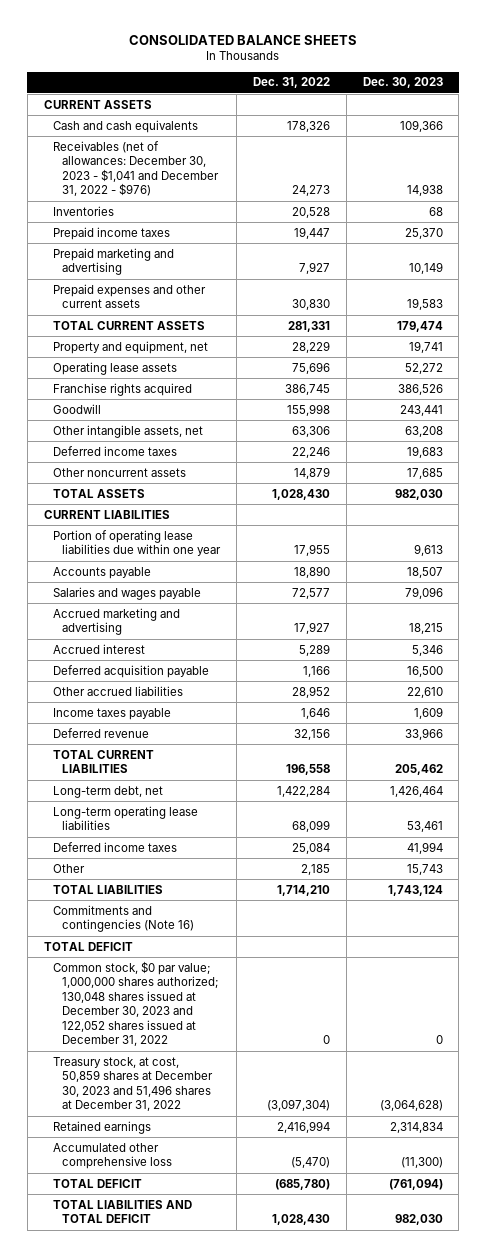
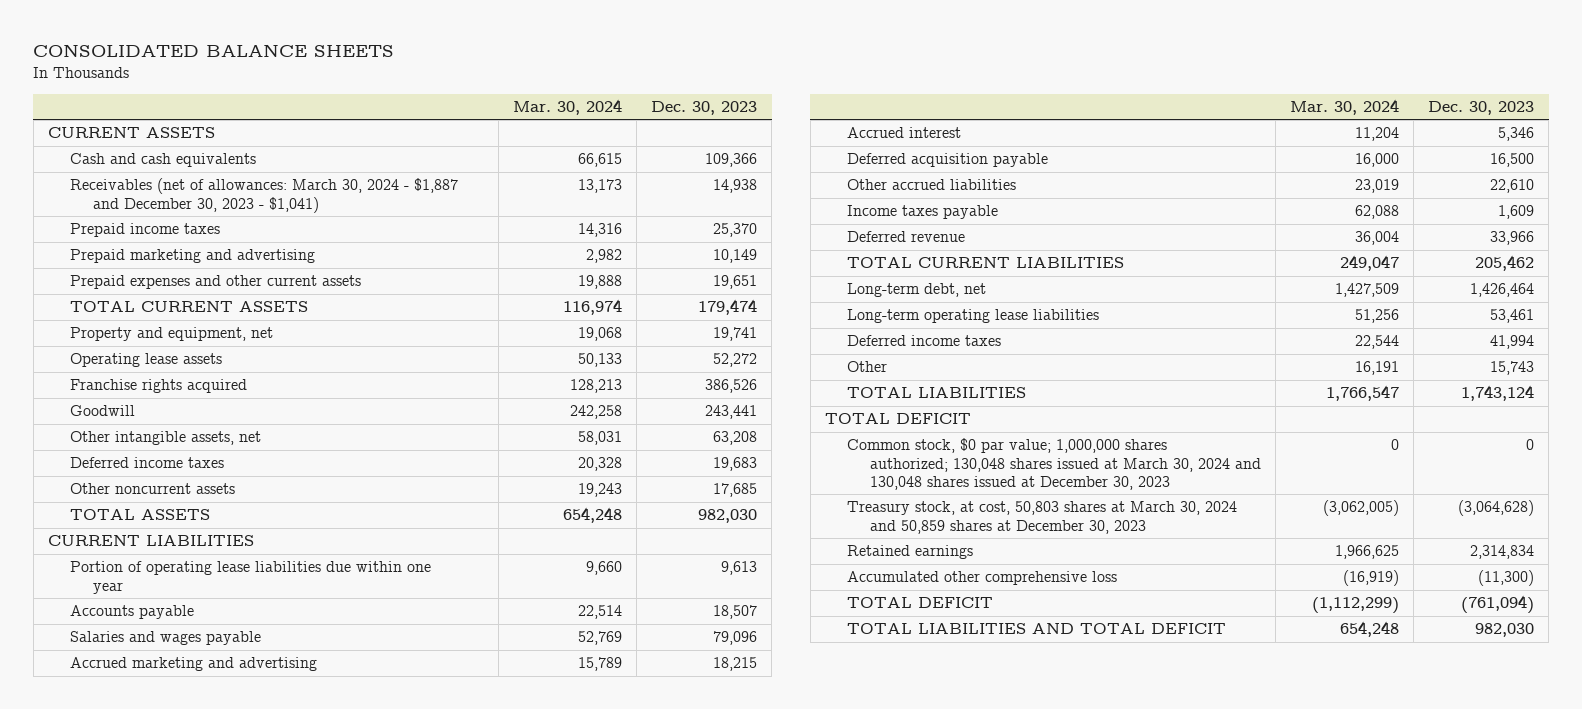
[252,77,330,89] Dec. 31, 2022 -> none
none -> [512,98,622,115] Mar. 30, 2024
[52,205,114,216] Inventories -> none
[52,140,220,197] Receivables (net of allowances: December 30, 2023 - $1,041 and December 31, 2022 - $976) -> [70,178,459,213] Receivables (net of allowances: March 30, 2024 - $1,887 and December 30, 2023 - $1,041)
[406,298,443,311] 19,583 -> [713,275,758,290] 19,651
[52,904,195,933] Commitments and contingencies (Note 16) -> none
[52,960,219,1047] Common stock, $0 par value; 1,000,000 shares authorized; 130,048 shares issued at December 30, 2023 and 122,052 shares issued at December 31, 2022 -> [847,438,1261,490] Common stock, $0 par value; 1,000,000 shares authorized; 130,048 shares issued at March 30, 2024 and 130,048 shares issued at December 30, 2023
[52,1056,214,1112] Treasury stock, at cost, 50,859 shares at December 30, 2023 and 51,496 shares at December 31, 2022 -> [847,501,1238,534] Treasury stock, at cost, 50,803 shares at March 30, 2024 and 50,859 shares at December 30, 2023

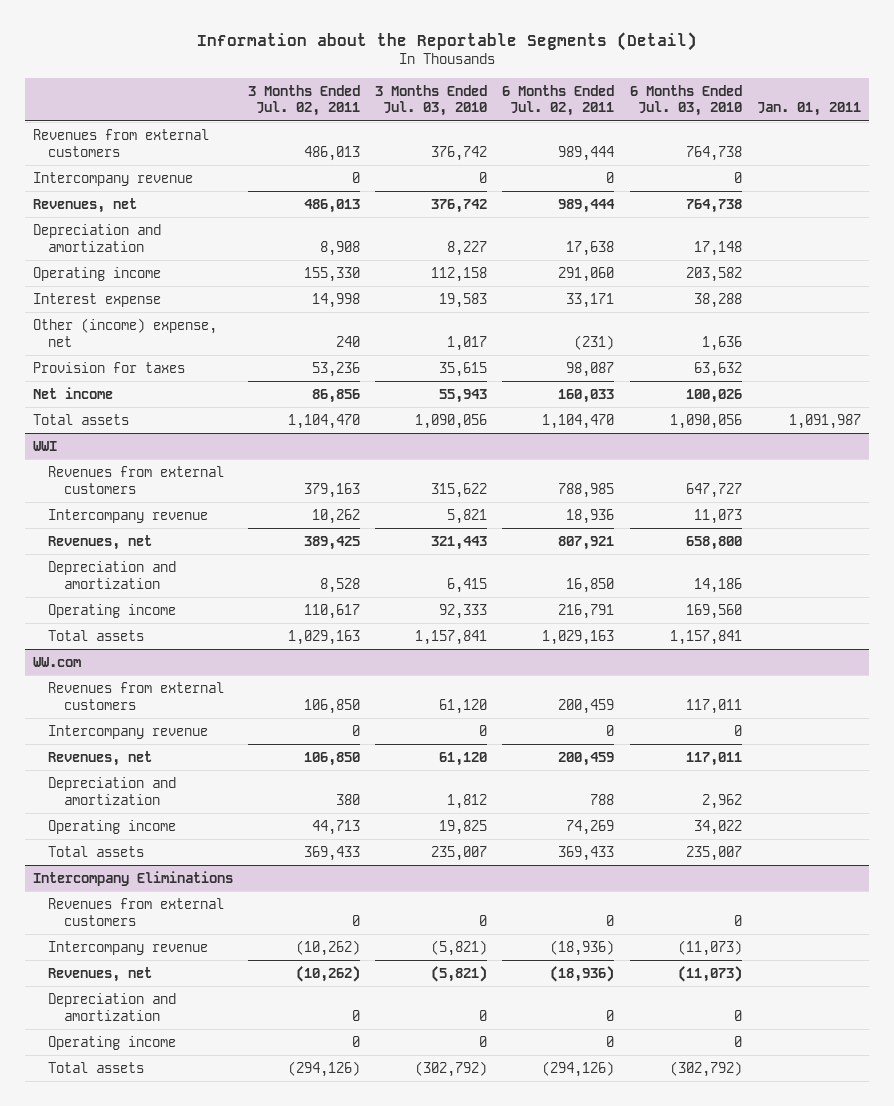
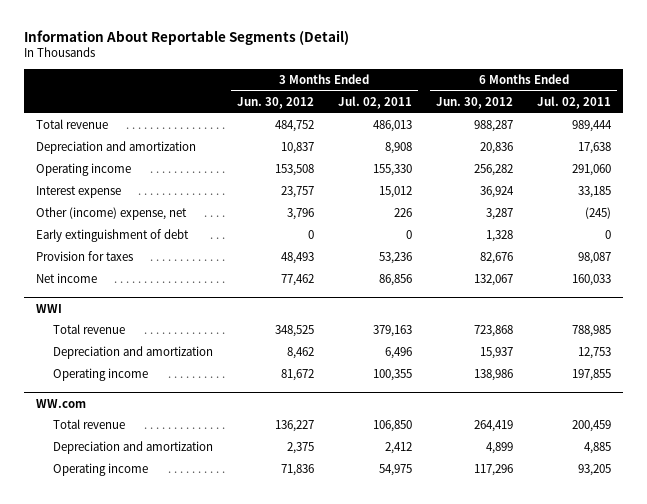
[196,31,697,51] Information about the Reportable Segments (Detail) -> [23,29,349,45] Information About Reportable Segments (Detail)
[375,84,488,117] 3 Months Ended Jul. 03, 2010 -> none
[629,84,742,117] 6 Months Ended Jul. 03, 2010 -> none
[756,102,861,117] Jan. 01, 2011 -> none
none -> [236,97,314,110] Jun. 30, 2012
none -> [435,97,513,110] Jun. 30, 2012
[32,128,209,157] Revenues from external customers -> none
[32,171,193,186] Intercompany revenue -> none
[32,197,137,213] Revenues, net -> [35,119,108,130] Total revenue
[311,292,360,308] 14,998 -> [378,186,412,199] 15,012
[566,292,615,308] 33,171 -> [578,186,612,199] 33,185
[335,335,360,347] 240 -> [393,208,412,218] 226
[574,334,615,350] (231) -> [585,207,612,220] (245)
none -> [35,229,189,243] Early extinguishment of debt
[32,413,129,425] Total assets -> none
[48,508,209,523] Intercompany revenue -> none
[48,534,153,550] Revenues, net -> none
[48,629,145,641] Total assets -> none
[48,465,225,494] Revenues from external customers -> [52,324,125,335] Total revenue
[319,577,360,593] 8,528 -> [384,347,412,360] 6,496
[566,577,615,593] 16,850 -> [578,347,612,360] 12,753
[303,603,360,619] 110,617 -> [372,369,412,382] 100,355
[558,603,615,619] 216,791 -> [572,369,612,382] 197,855
[48,681,225,710] Revenues from external customers -> none
[48,724,209,739] Intercompany revenue -> none
[48,845,145,857] Total assets -> none
[32,870,233,886] Intercompany Eliminations -> none
[48,897,225,926] Revenues from external customers -> none
[48,940,209,955] Intercompany revenue -> none
[48,966,153,982] Revenues, net -> none
[48,992,177,1021] Depreciation and amortization -> none
[48,1035,177,1050] Operating income -> none
[48,1061,145,1073] Total assets -> none
[48,750,153,766] Revenues, net -> [52,419,125,430] Total revenue
[335,793,360,805] 380 -> [384,442,412,455] 2,412
[590,793,615,805] 788 -> [584,442,612,455] 4,885
[311,819,360,835] 44,713 -> [378,464,412,477] 54,975
[566,819,615,835] 74,269 -> [578,464,612,477] 93,205

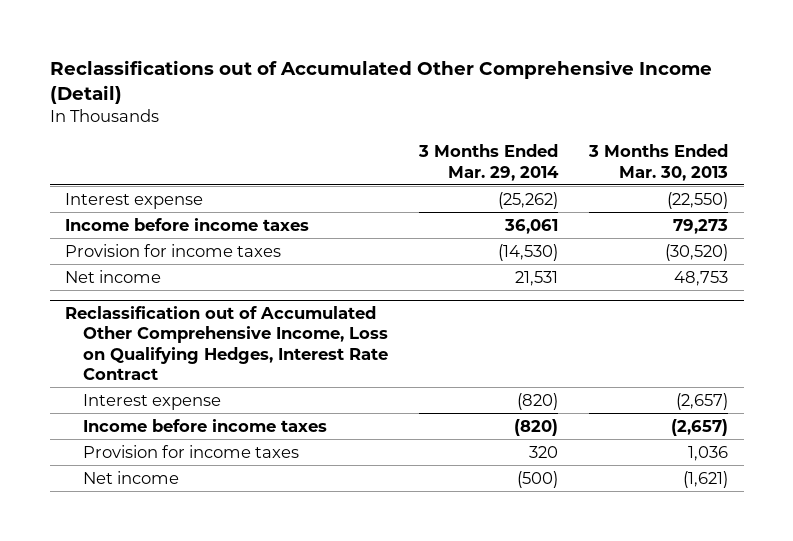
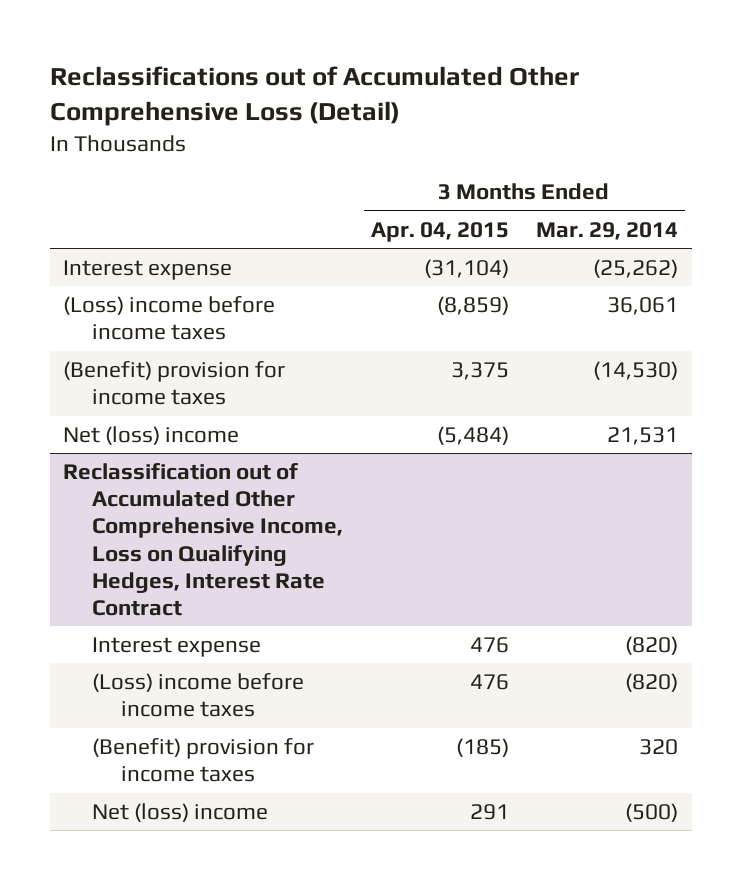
[49,59,712,105] Reclassifications out of Accumulated Other Comprehensive Income (Detail) -> [49,65,579,127] Reclassifications out of Accumulated Other Comprehensive Loss (Detail)
[588,144,729,181] 3 Months Ended Mar. 30, 2013 -> none
none -> [370,221,509,242] Apr. 04, 2015
[65,217,310,231] Income before income taxes -> [63,296,276,341] (Loss) income before income taxes
[65,243,282,257] Provision for income taxes -> [63,361,286,406] (Benefit) provision for income taxes
[65,269,162,283] Net income -> [63,426,240,446] Net (loss) income
[83,418,328,432] Income before income taxes -> [92,673,305,718] (Loss) income before income taxes
[83,444,300,458] Provision for income taxes -> [92,738,315,783] (Benefit) provision for income taxes
[83,470,180,484] Net income -> [92,803,269,823] Net (loss) income

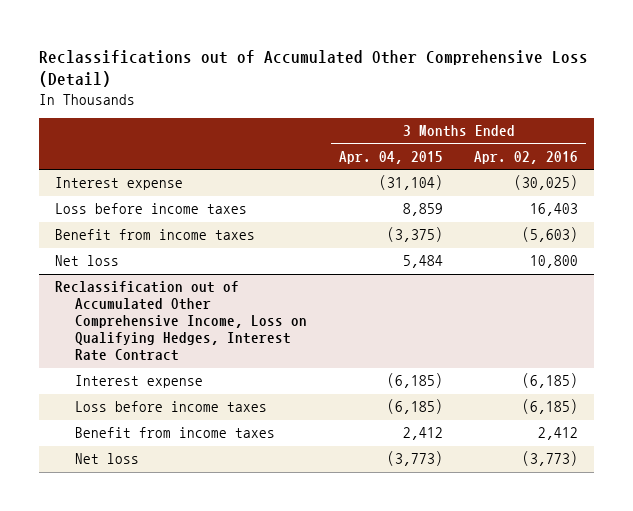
[536,221,679,240] Mar. 29, 2014 -> none
none -> [474,151,579,165] Apr. 02, 2016
[63,296,276,341] (Loss) income before income taxes -> [54,203,247,215] Loss before income taxes
[436,296,509,316] (8,859) -> [402,203,443,217] 8,859
[63,361,286,406] (Benefit) provision for income taxes -> [54,229,255,241] Benefit from income taxes
[450,362,509,381] 3,375 -> [386,227,443,243] (3,375)
[63,426,240,446] Net (loss) income -> [54,255,119,267] Net loss
[436,426,509,446] (5,484) -> [402,255,443,269] 5,484
[469,637,509,654] 476 -> [386,373,443,389] (6,185)
[92,673,305,718] (Loss) income before income taxes -> [75,401,268,413] Loss before income taxes
[469,674,509,691] 476 -> [386,399,443,415] (6,185)
[92,738,315,783] (Benefit) provision for income taxes -> [75,427,276,439] Benefit from income taxes
[455,738,509,758] (185) -> [402,427,443,441] 2,412
[92,803,269,823] Net (loss) income -> [75,453,140,465] Net loss
[469,804,509,821] 291 -> [386,451,443,467] (3,773)

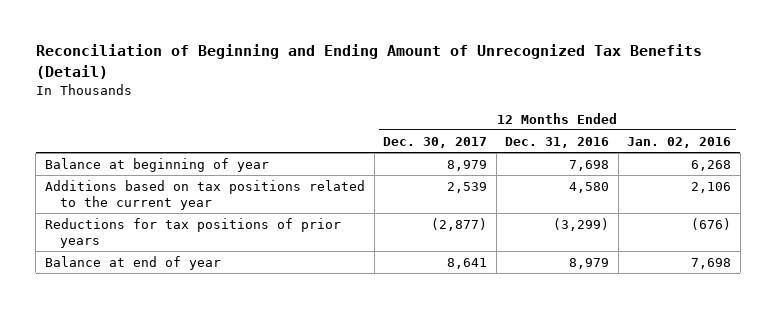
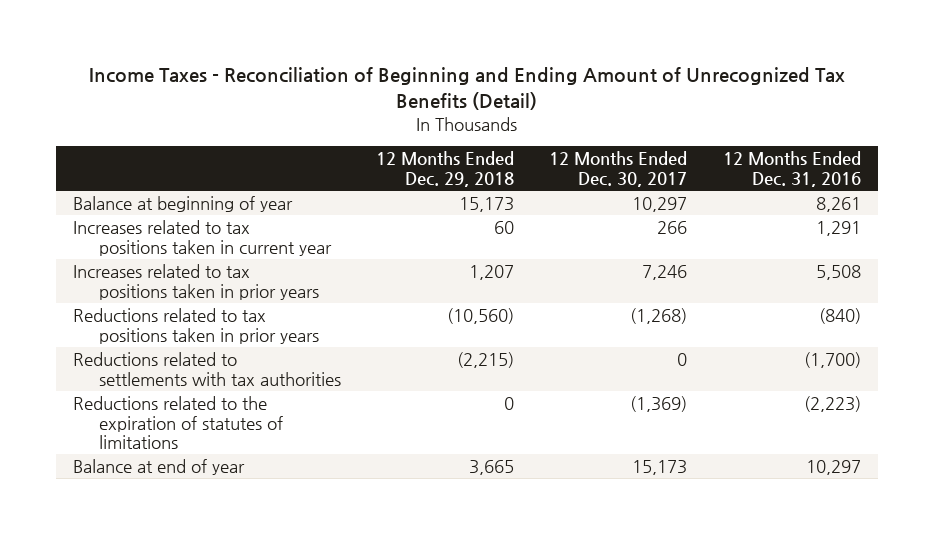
[35,44,702,79] Reconciliation of Beginning and Ending Amount of Unrecognized Tax Benefits (Detail) -> [88,67,845,111] Income Taxes - Reconciliation of Beginning and Ending Amount of Unrecognized Tax Benefits (Detail)
[627,136,732,148] Jan. 02, 2016 -> none
none -> [376,151,515,187] 12 Months Ended Dec. 29, 2018
[447,159,488,171] 8,979 -> [632,197,688,213] 10,297
[569,159,610,171] 7,698 -> [815,197,861,213] 8,261
[45,179,366,210] Additions based on tax positions related to the current year -> [73,220,333,256] Increases related to tax positions taken in current year
[447,181,488,193] 2,539 -> [657,221,688,235] 266
[569,181,610,193] 4,580 -> [815,221,861,237] 1,291
none -> [73,264,320,300] Increases related to tax positions taken in prior years
[45,217,342,248] Reductions for tax positions of prior years -> [73,308,320,344] Reductions related to tax positions taken in prior years
[431,217,488,231] (2,877) -> [630,308,688,325] (1,268)
[553,217,610,231] (3,299) -> [818,308,861,325] (840)
none -> [73,352,342,386] Reductions related to settlements with tax authorities
none -> [73,396,284,449] Reductions related to the expiration of statutes of limitations
[447,257,488,269] 8,641 -> [632,460,688,476] 15,173
[569,257,610,269] 8,979 -> [805,460,861,476] 10,297

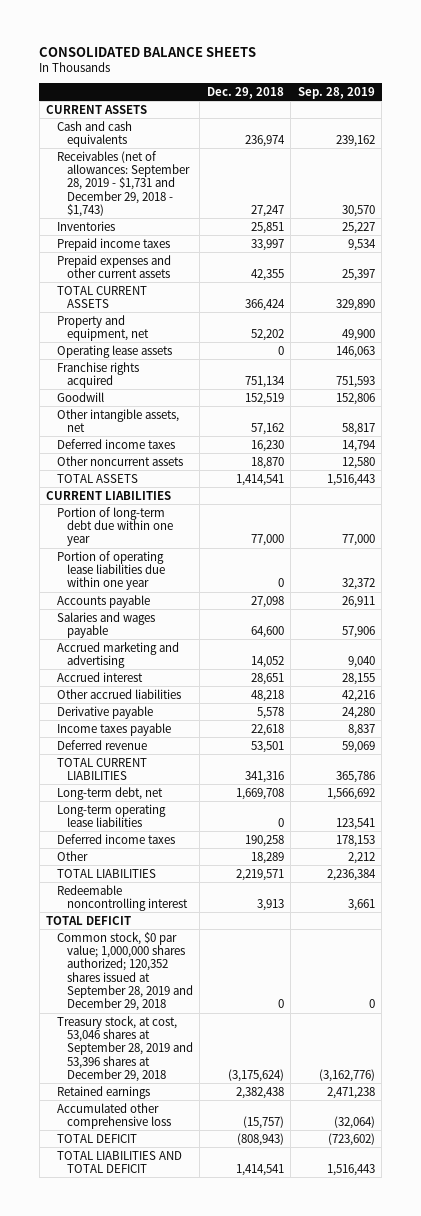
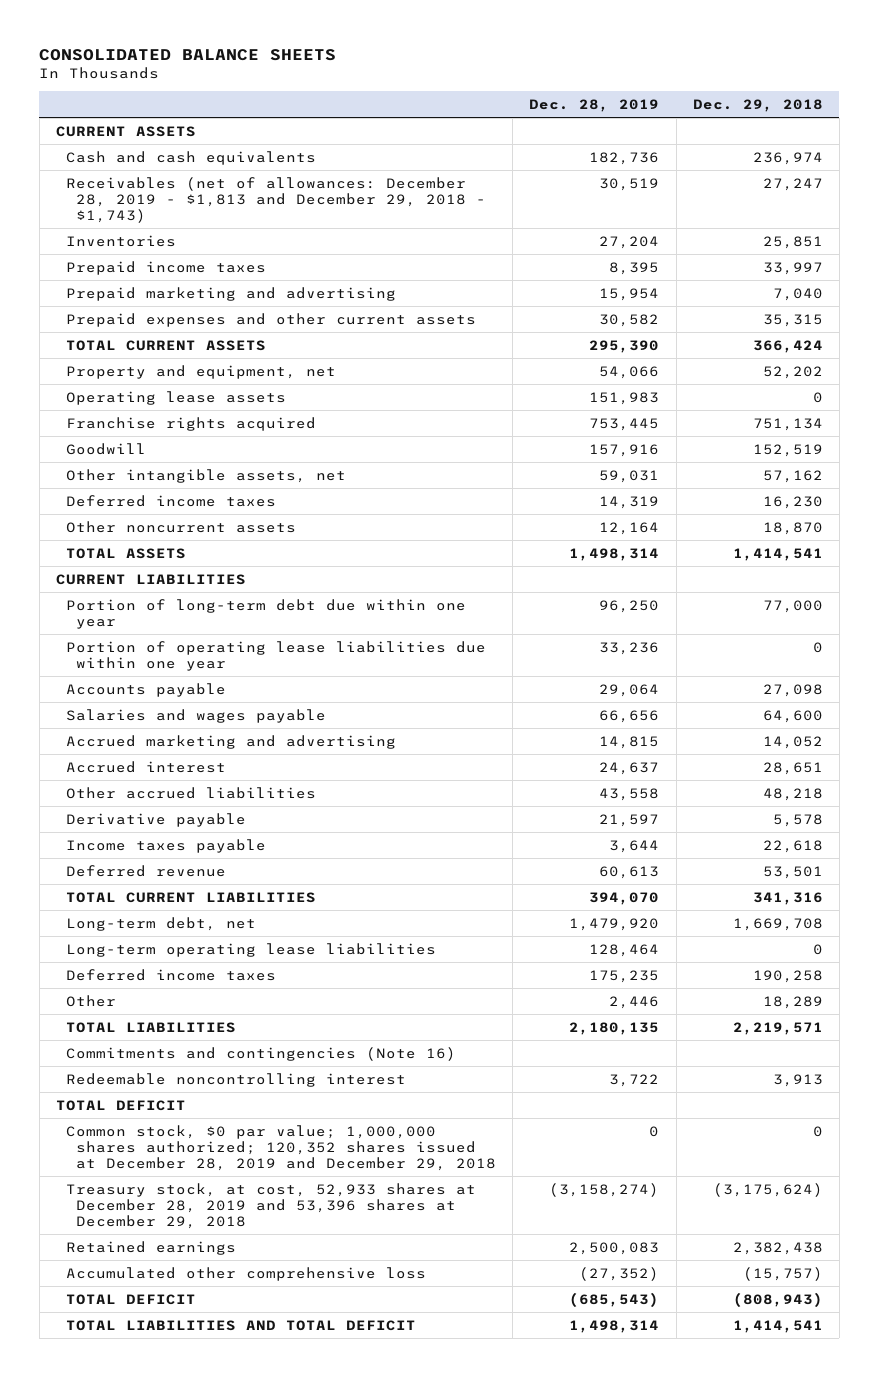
[297,87,375,100] Sep. 28, 2019 -> none
none -> [529,99,660,113] Dec. 28, 2019
[56,150,190,217] Receivables (net of allowances: September 28, 2019 - $1,731 and December 29, 2018 - $1,743) -> [66,176,487,224] Receivables (net of allowances: December 28, 2019 - $1,813 and December 29, 2018 - $1,743)
none -> [66,286,397,301] Prepaid marketing and advertising
[250,268,284,281] 42,355 -> [762,313,823,327] 35,315
none -> [66,1046,457,1061] Commitments and contingencies (Note 16)
[56,931,193,1012] Common stock, $0 par value; 1,000,000 shares authorized; 120,352 shares issued at September 28, 2019 and December 29, 2018 -> [66,1124,497,1172] Common stock, $0 par value; 1,000,000 shares authorized; 120,352 shares issued at December 28, 2019 and December 29, 2018
[56,1015,193,1082] Treasury stock, at cost, 53,046 shares at September 28, 2019 and 53,396 shares at December 29, 2018 -> [66,1182,477,1230] Treasury stock, at cost, 52,933 shares at December 28, 2019 and 53,396 shares at December 29, 2018

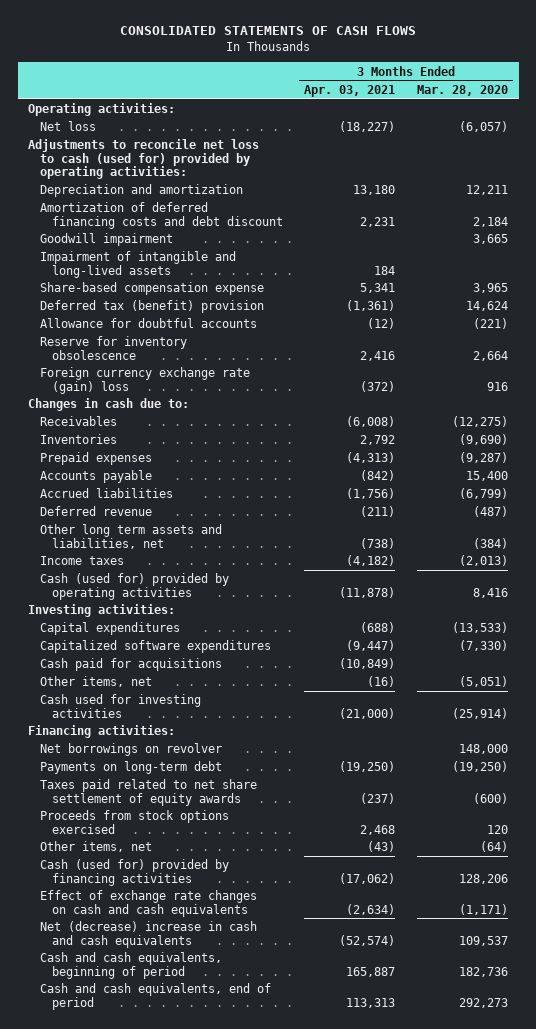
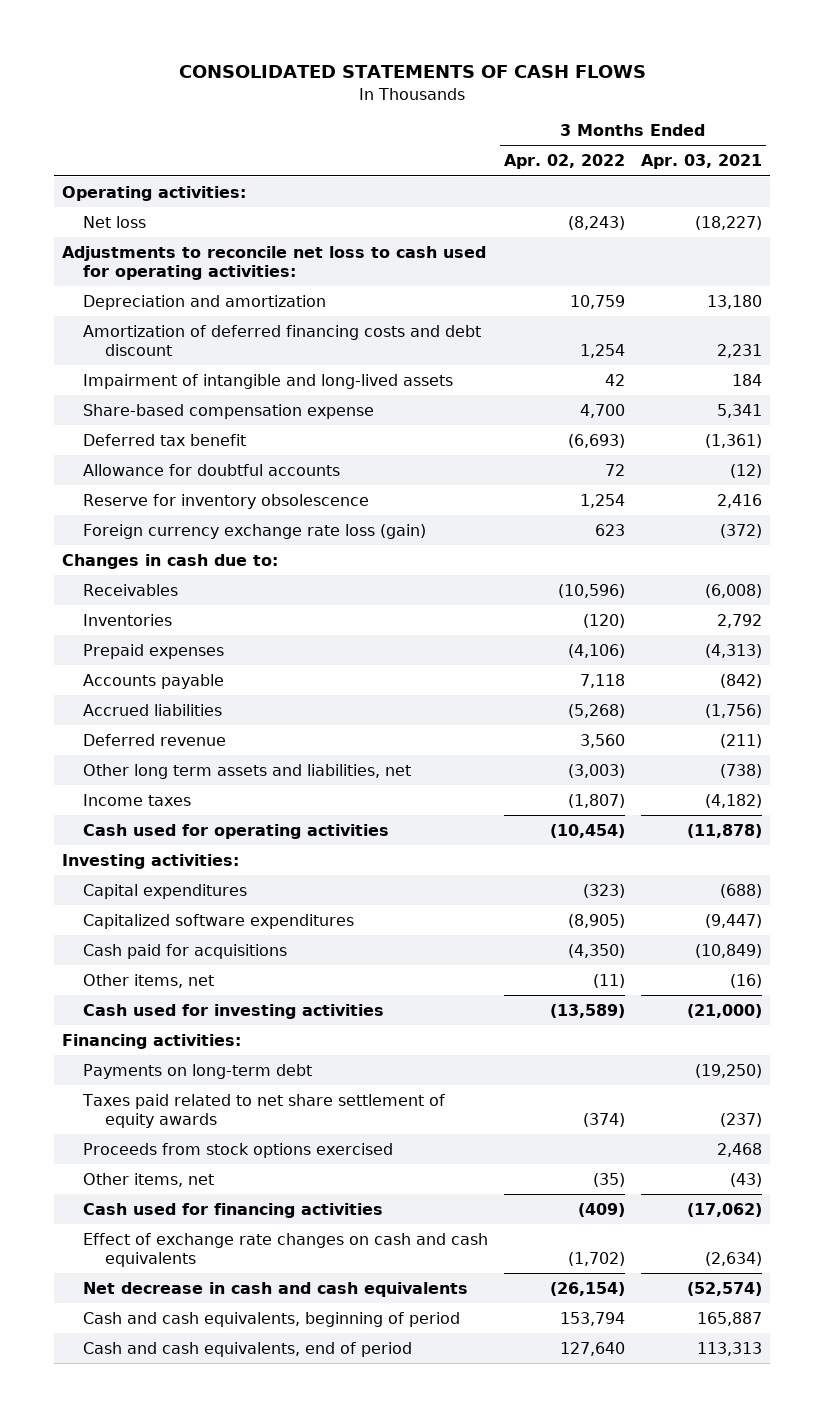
[416,84,508,96] Mar. 28, 2020 -> none
none -> [504,154,626,170] Apr. 02, 2022
[28,139,260,179] Adjustments to reconcile net loss to cash (used for) provided by operating activities: -> [61,245,486,280] Adjustments to reconcile net loss to cash used for operating activities:
[39,233,173,247] Goodwill impairment -> none
[39,300,264,314] Deferred tax (benefit) provision -> [83,433,247,446] Deferred tax benefit
[39,367,250,394] Foreign currency exchange rate (gain) loss -> [83,523,427,539] Foreign currency exchange rate loss (gain)
[39,573,229,600] Cash (used for) provided by operating activities -> [83,823,390,839] Cash used for operating activities
[39,743,222,757] Net borrowings on revolver -> none
[39,859,229,886] Cash (used for) provided by financing activities -> [83,1202,384,1218] Cash used for financing activities
[39,921,257,948] Net (decrease) increase in cash and cash equivalents -> [83,1281,469,1297] Net decrease in cash and cash equivalents

